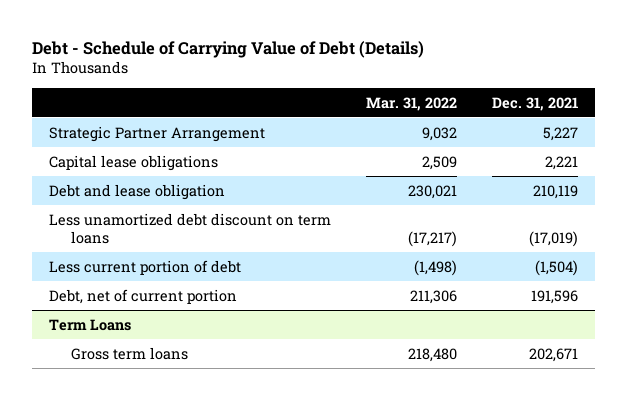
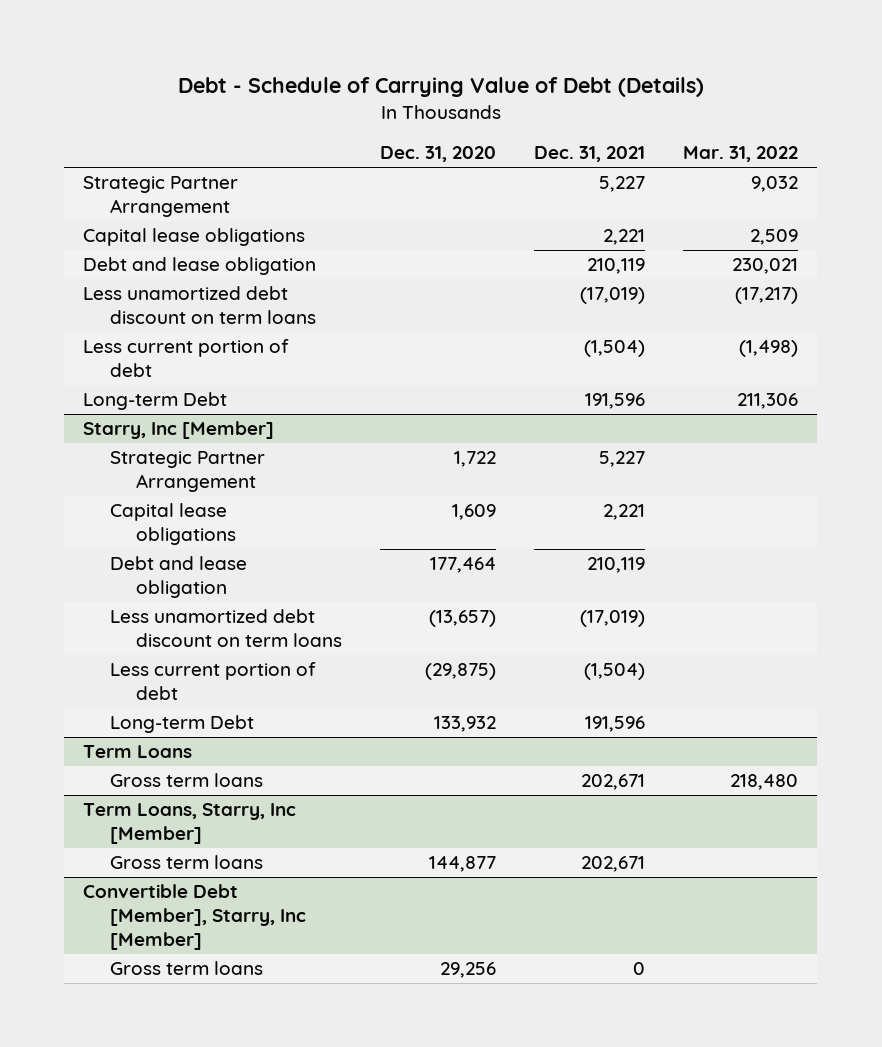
none -> [380,146,497,163] Dec. 31, 2020
[49,288,238,304] Debt, net of current portion -> [83,392,228,411] Long-term Debt
none -> [83,421,275,440] Starry, Inc [Member]
none -> [109,451,265,493] Strategic Partner Arrangement
none -> [109,503,237,546] Capital lease obligations
none -> [109,556,247,599] Debt and lease obligation
none -> [109,609,343,648] Less unamortized debt discount on term loans
none -> [109,662,316,701] Less current portion of debt
none -> [109,715,254,734] Long-term Debt
none -> [83,803,297,845] Term Loans, Starry, Inc [Member]
none -> [109,855,263,870] Gross term loans
none -> [83,884,306,950] Convertible Debt [Member], Starry, Inc [Member]
none -> [109,961,263,976] Gross term loans

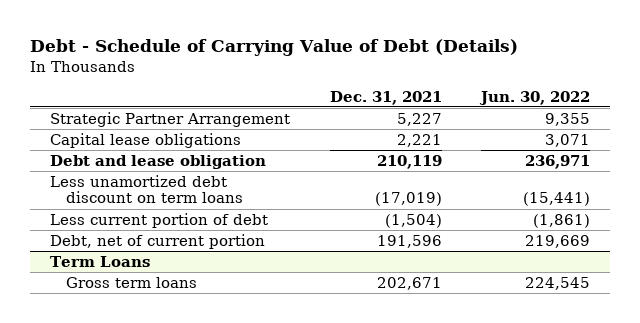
[380,146,497,163] Dec. 31, 2020 -> none
[683,146,799,163] Mar. 31, 2022 -> none
none -> [479,90,591,105] Jun. 30, 2022
[83,421,275,440] Starry, Inc [Member] -> none
[109,451,265,493] Strategic Partner Arrangement -> none
[109,503,237,546] Capital lease obligations -> none
[109,556,247,599] Debt and lease obligation -> none
[109,609,343,648] Less unamortized debt discount on term loans -> none
[109,662,316,701] Less current portion of debt -> none
[109,715,254,734] Long-term Debt -> none
[83,392,228,411] Long-term Debt -> [49,233,265,249] Debt, net of current portion
[83,803,297,845] Term Loans, Starry, Inc [Member] -> none
[109,855,263,870] Gross term loans -> none
[83,884,306,950] Convertible Debt [Member], Starry, Inc [Member] -> none
[109,961,263,976] Gross term loans -> none

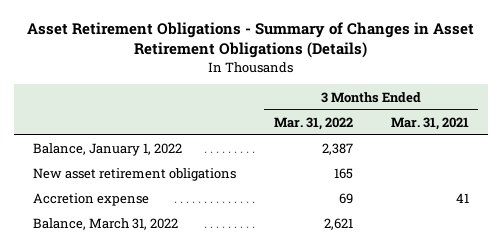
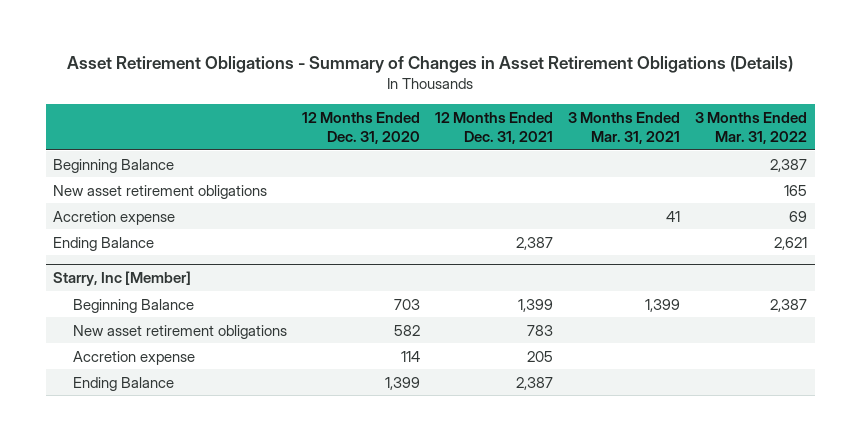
none -> [302,111,421,145] 12 Months Ended Dec. 31, 2020
none -> [435,111,554,145] 12 Months Ended Dec. 31, 2021
[32,143,182,157] Balance, January 1, 2022 -> [53,158,175,173] Beginning Balance
[32,218,178,231] Balance, March 31, 2022 -> [53,236,155,251] Ending Balance
none -> [53,271,192,287] Starry, Inc [Member]
none -> [73,298,195,313] Beginning Balance
none -> [73,324,288,339] New asset retirement obligations
none -> [73,350,196,365] Accretion expense
none -> [73,376,175,391] Ending Balance

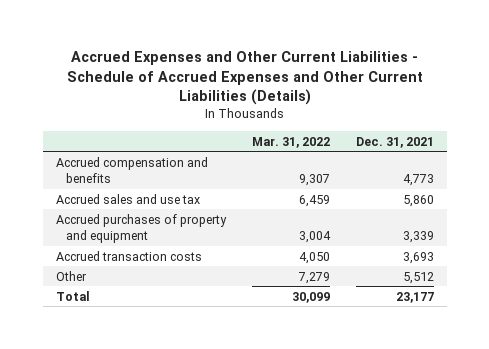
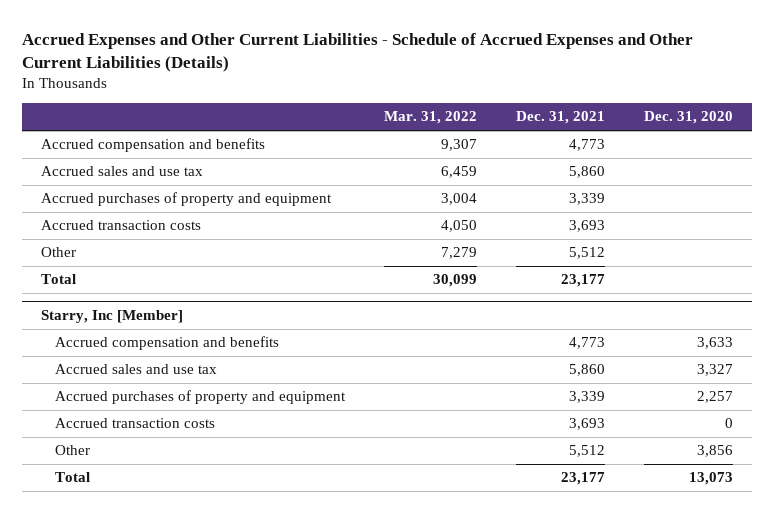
none -> [643,111,733,125] Dec. 31, 2020
none -> [41,310,184,324] Starry, Inc [Member]
none -> [55,336,280,351] Accrued compensation and benefits
none -> [55,364,218,375] Accrued sales and use tax
none -> [55,390,347,405] Accrued purchases of property and equipment
none -> [55,418,216,429] Accrued transaction costs
none -> [55,445,91,456] Other
none -> [55,472,91,483] Total

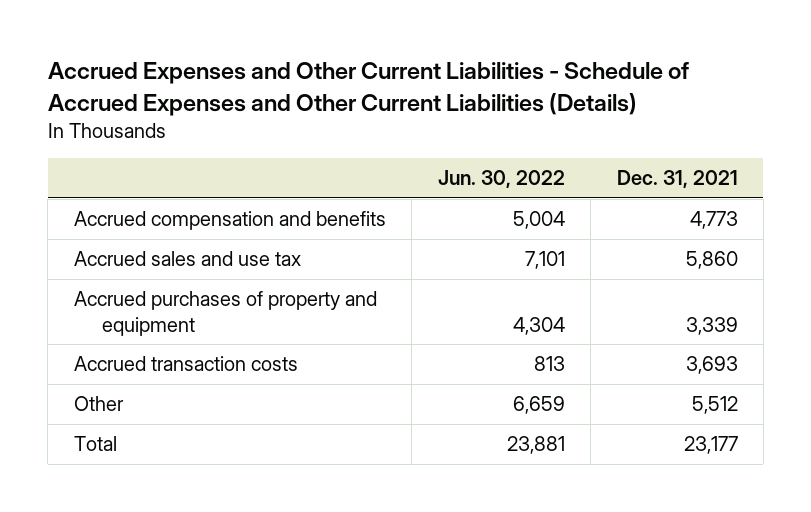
[383,111,477,125] Mar. 31, 2022 -> none
[643,111,733,125] Dec. 31, 2020 -> none
none -> [437,170,565,189] Jun. 30, 2022
[41,310,184,324] Starry, Inc [Member] -> none
[55,336,280,351] Accrued compensation and benefits -> none
[55,364,218,375] Accrued sales and use tax -> none
[55,390,347,405] Accrued purchases of property and equipment -> none
[55,418,216,429] Accrued transaction costs -> none
[55,445,91,456] Other -> none
[55,472,91,483] Total -> none

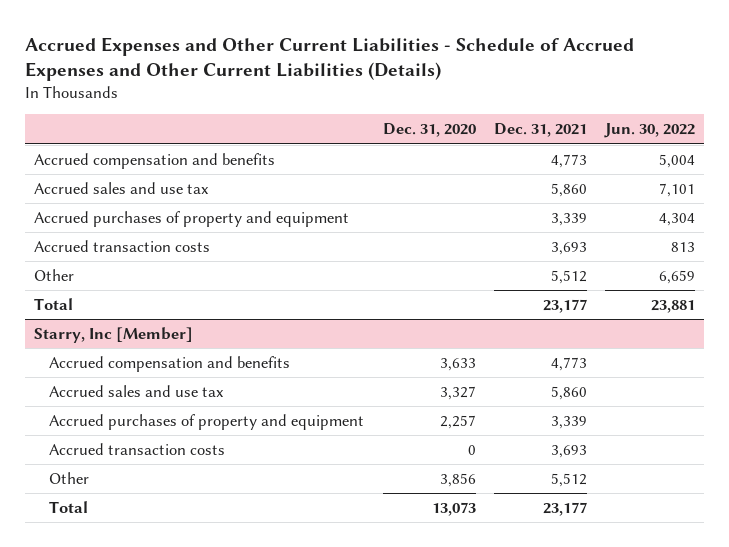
none -> [382,123,476,138] Dec. 31, 2020
none -> [34,327,194,344] Starry, Inc [Member]
none -> [49,356,291,373] Accrued compensation and benefits
none -> [49,385,225,398] Accrued sales and use tax
none -> [49,414,365,431] Accrued purchases of property and equipment
none -> [49,443,226,456] Accrued transaction costs
none -> [49,472,90,485] Other
none -> [49,501,89,514] Total

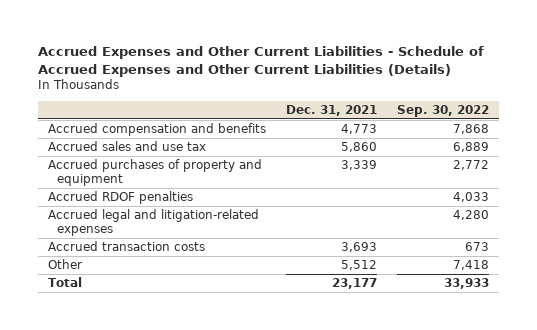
[382,123,476,138] Dec. 31, 2020 -> none
[603,123,695,139] Jun. 30, 2022 -> none
none -> [396,105,489,118] Sep. 30, 2022
[34,240,211,253] Accrued transaction costs -> none
[34,269,75,282] Other -> none
[34,298,74,311] Total -> none
[34,327,194,344] Starry, Inc [Member] -> none
[49,356,291,373] Accrued compensation and benefits -> none
[49,385,225,398] Accrued sales and use tax -> none
[49,414,365,431] Accrued purchases of property and equipment -> none
none -> [48,191,194,205] Accrued RDOF penalties
none -> [48,209,260,236] Accrued legal and litigation-related expenses

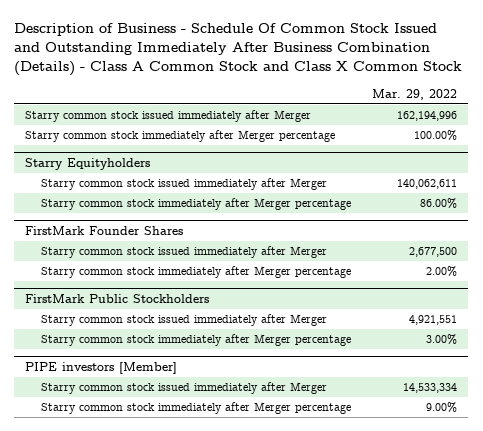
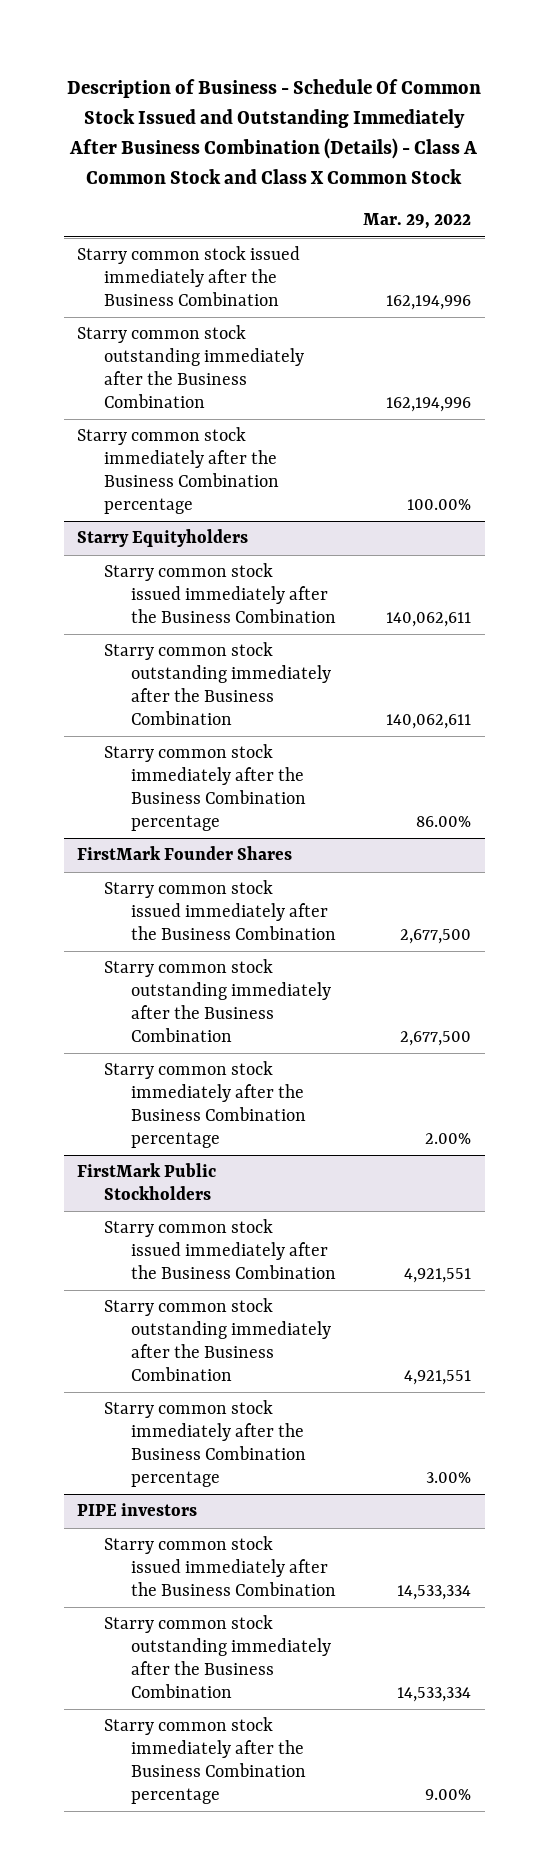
[25,110,312,123] Starry common stock issued immediately after Merger -> [77,246,301,306] Starry common stock issued immediately after the Business Combination
none -> [77,325,305,408] Starry common stock outstanding immediately after the Business Combination
[25,130,336,143] Starry common stock immediately after Merger percentage -> [77,427,280,514] Starry common stock immediately after the Business Combination percentage
[40,178,327,191] Starry common stock issued immediately after Merger -> [104,563,336,623] Starry common stock issued immediately after the Business Combination
none -> [104,642,331,725] Starry common stock outstanding immediately after the Business Combination
[40,198,351,211] Starry common stock immediately after Merger percentage -> [104,744,306,831] Starry common stock immediately after the Business Combination percentage
[40,246,327,259] Starry common stock issued immediately after Merger -> [104,880,336,940] Starry common stock issued immediately after the Business Combination
none -> [104,959,331,1042] Starry common stock outstanding immediately after the Business Combination
[40,266,351,279] Starry common stock immediately after Merger percentage -> [104,1061,306,1148] Starry common stock immediately after the Business Combination percentage
[40,314,327,327] Starry common stock issued immediately after Merger -> [104,1219,336,1279] Starry common stock issued immediately after the Business Combination
none -> [104,1298,331,1381] Starry common stock outstanding immediately after the Business Combination
[40,334,351,347] Starry common stock immediately after Merger percentage -> [104,1400,306,1487] Starry common stock immediately after the Business Combination percentage
[25,361,178,374] PIPE investors [Member] -> [77,1503,198,1517] PIPE investors
[40,382,327,395] Starry common stock issued immediately after Merger -> [104,1536,336,1596] Starry common stock issued immediately after the Business Combination
none -> [104,1615,331,1698] Starry common stock outstanding immediately after the Business Combination
[40,402,351,415] Starry common stock immediately after Merger percentage -> [104,1717,306,1804] Starry common stock immediately after the Business Combination percentage

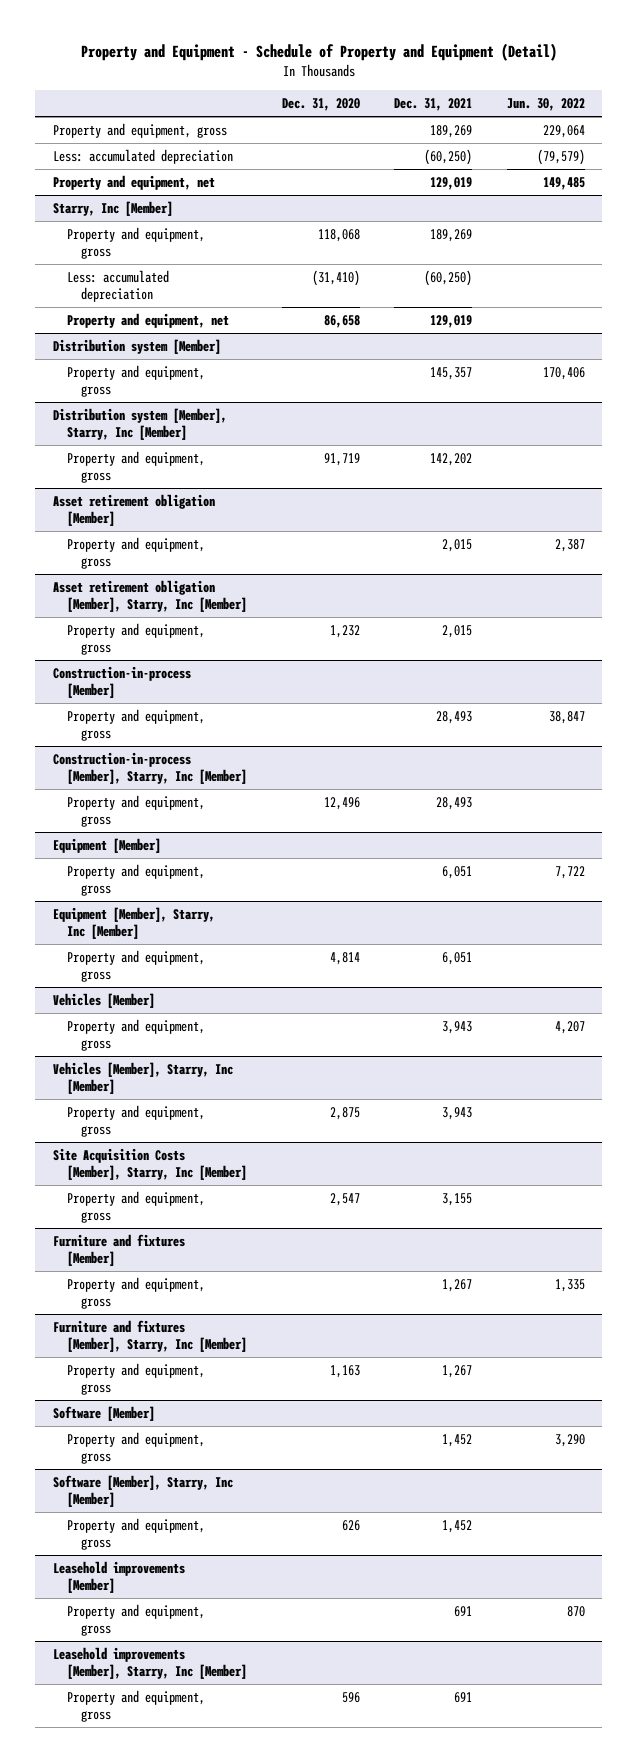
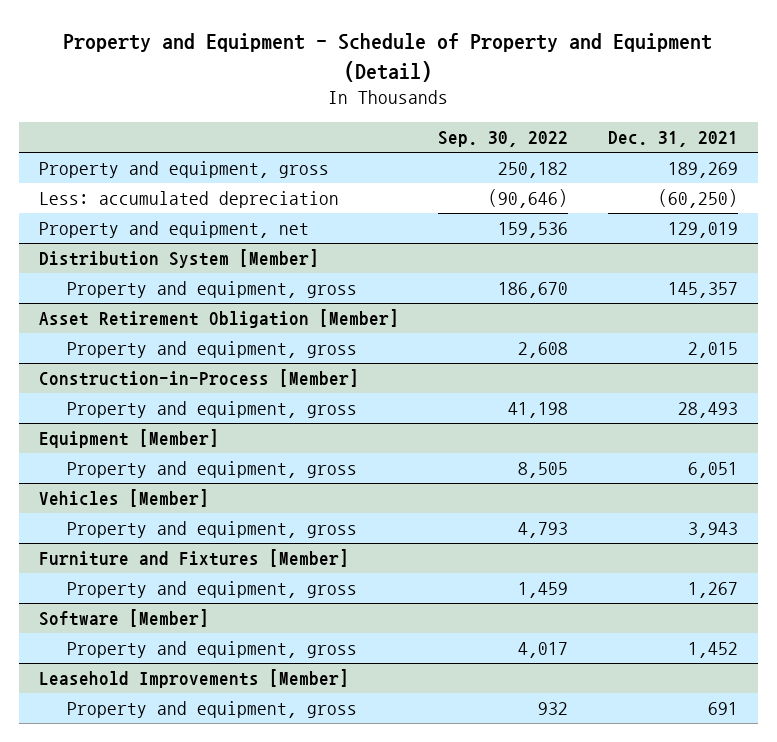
[281,98,360,112] Dec. 31, 2020 -> none
[507,98,586,112] Jun. 30, 2022 -> none
none -> [438,131,569,148] Sep. 30, 2022
[52,201,173,217] Starry, Inc [Member] -> none
[66,227,205,259] Property and equipment, gross -> none
[66,270,169,302] Less: accumulated depreciation -> none
[66,313,229,329] Property and equipment, net -> none
[52,339,221,355] Distribution system [Member] -> [38,249,319,269] Distribution System [Member]
[52,408,227,440] Distribution system [Member], Starry, Inc [Member] -> none
[66,451,205,483] Property and equipment, gross -> none
[66,537,205,569] Property and equipment, gross -> none
[52,580,247,612] Asset retirement obligation [Member], Starry, Inc [Member] -> none
[52,494,215,526] Asset retirement obligation [Member] -> [38,309,399,329] Asset Retirement Obligation [Member]
[66,709,205,741] Property and equipment, gross -> none
[52,752,247,784] Construction-in-process [Member], Starry, Inc [Member] -> none
[52,666,191,698] Construction-in-process [Member] -> [38,369,359,388] Construction-in-Process [Member]
[52,907,215,939] Equipment [Member], Starry, Inc [Member] -> none
[66,950,205,982] Property and equipment, gross -> none
[52,1062,233,1094] Vehicles [Member], Starry, Inc [Member] -> none
[66,1105,205,1137] Property and equipment, gross -> none
[52,1148,247,1180] Site Acquisition Costs [Member], Starry, Inc [Member] -> none
[66,1191,205,1223] Property and equipment, gross -> none
[66,1277,205,1309] Property and equipment, gross -> none
[52,1320,247,1352] Furniture and fixtures [Member], Starry, Inc [Member] -> none
[52,1234,185,1266] Furniture and fixtures [Member] -> [38,549,349,568] Furniture and Fixtures [Member]
[52,1475,233,1507] Software [Member], Starry, Inc [Member] -> none
[66,1518,205,1550] Property and equipment, gross -> none
[66,1604,205,1636] Property and equipment, gross -> none
[52,1647,247,1679] Leasehold improvements [Member], Starry, Inc [Member] -> none
[52,1561,185,1593] Leasehold improvements [Member] -> [38,669,349,689] Leasehold Improvements [Member]

